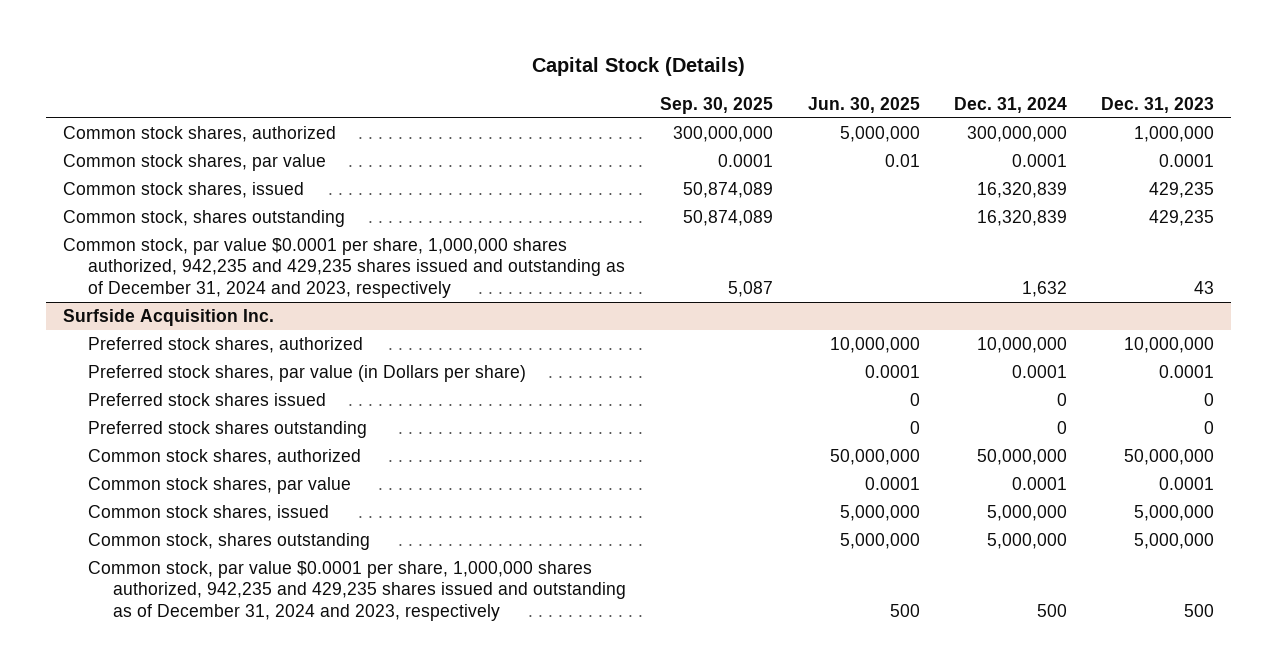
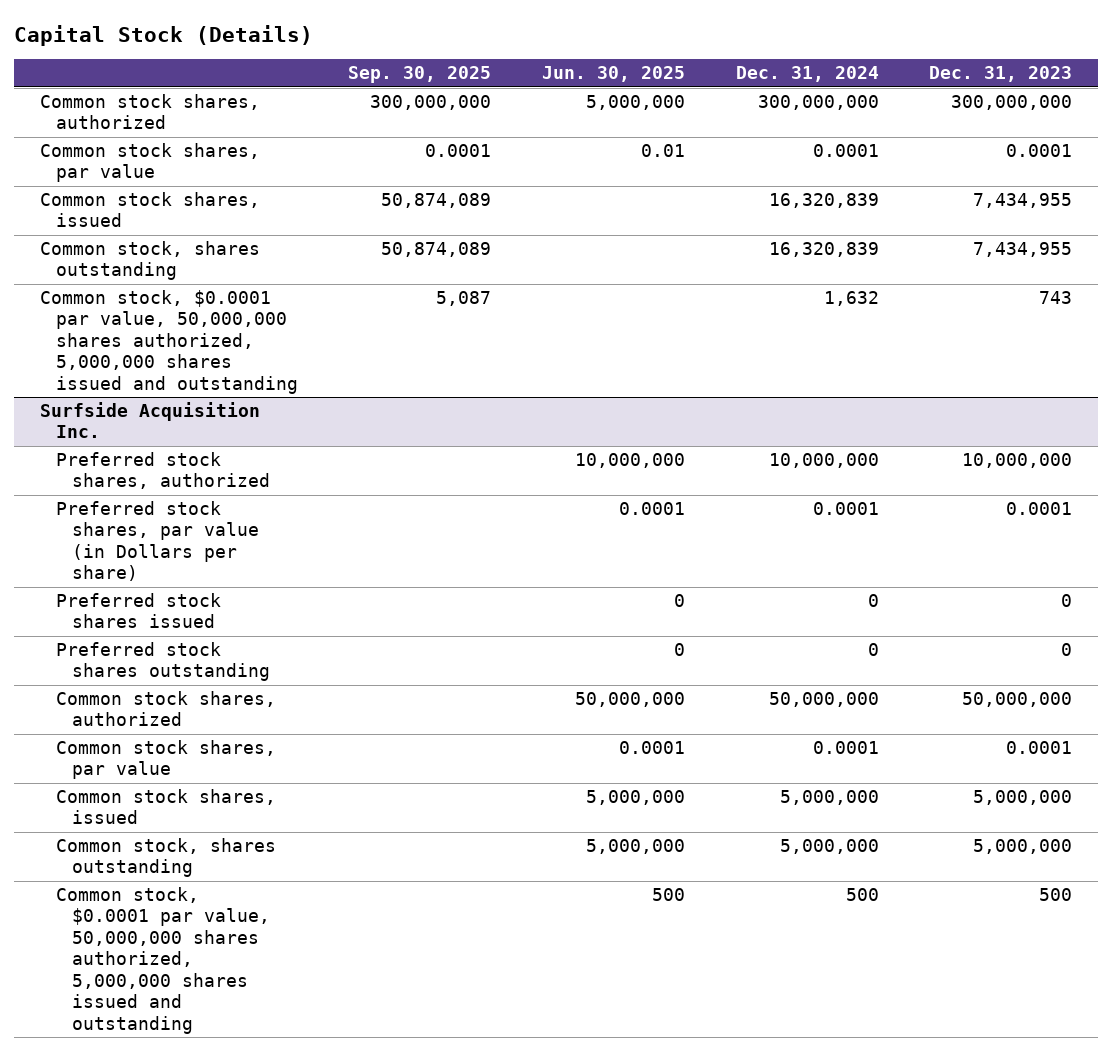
[1134,126,1215,143] 1,000,000 -> [951,95,1073,111] 300,000,000
[1149,182,1215,199] 429,235 -> [973,193,1073,209] 7,434,955
[1149,210,1215,227] 429,235 -> [973,242,1073,258] 7,434,955
[62,238,625,298] Common stock, par value $0.0001 per share, 1,000,000 shares authorized, 942,235 and 429,235 shares issued and outstanding as of December 31, 2024 and 2023, respectively -> [39,290,298,394] Common stock, $0.0001 par value, 50,000,000 shares authorized, 5,000,000 shares issued and outstanding
[1194,280,1215,294] 43 -> [1039,291,1073,305] 743
[87,561,626,621] Common stock, par value $0.0001 per share, 1,000,000 shares authorized, 942,235 and 429,235 shares issued and outstanding as of December 31, 2024 and 2023, respectively -> [55,887,271,1034] Common stock, $0.0001 par value, 50,000,000 shares authorized, 5,000,000 shares issued and outstanding

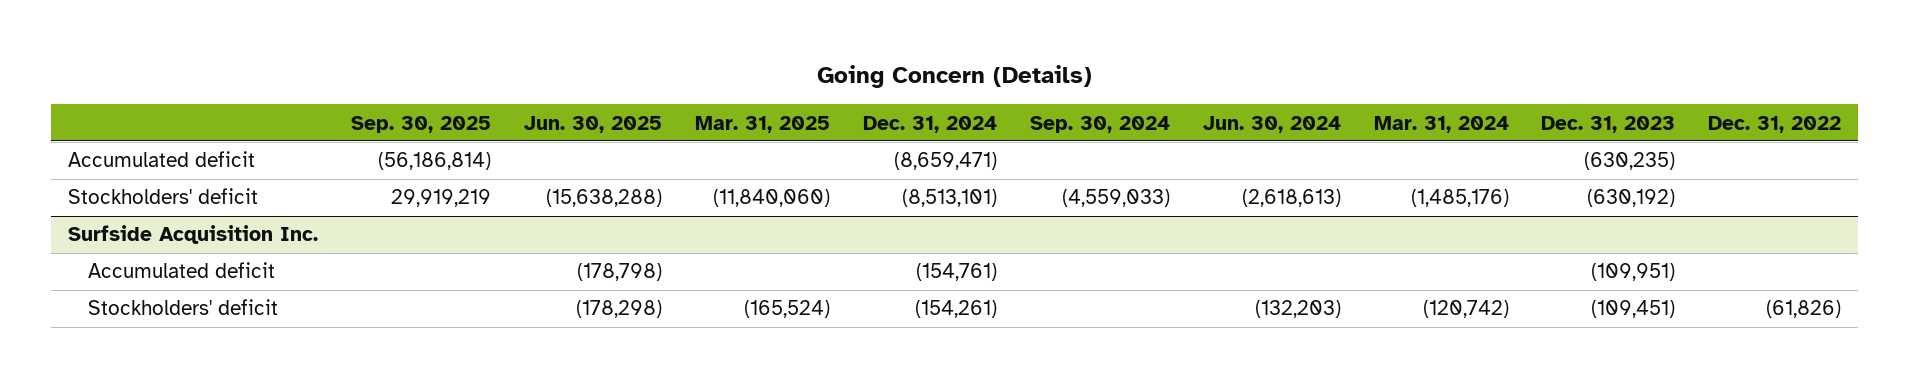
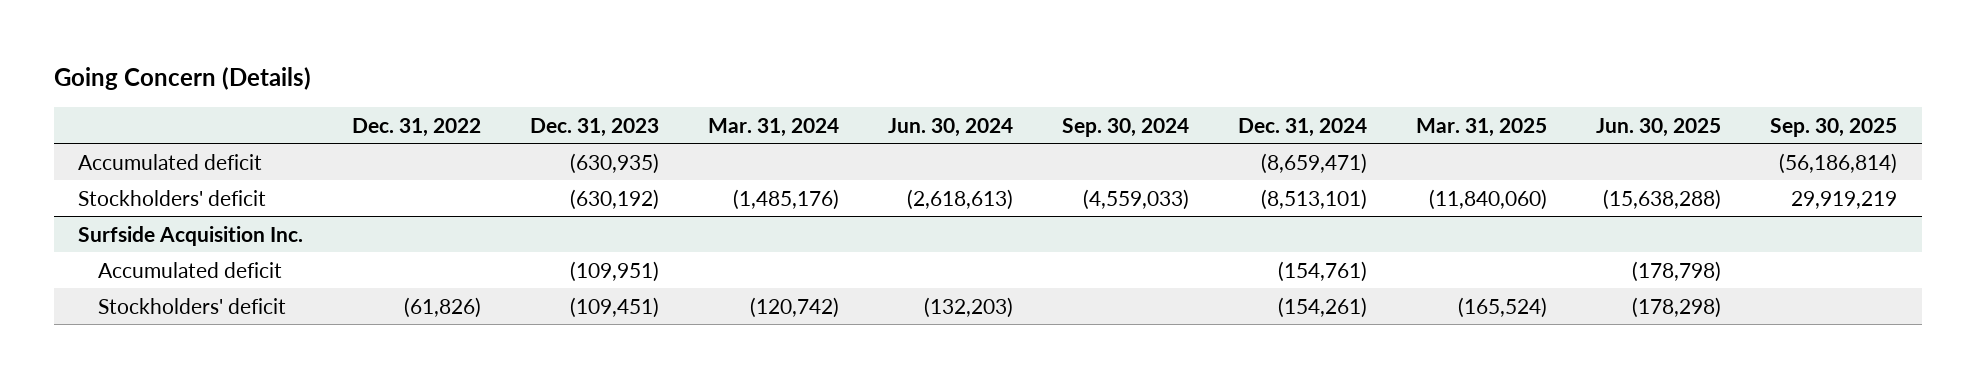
[1584,152,1676,171] (630,235) -> [570,152,660,174] (630,935)

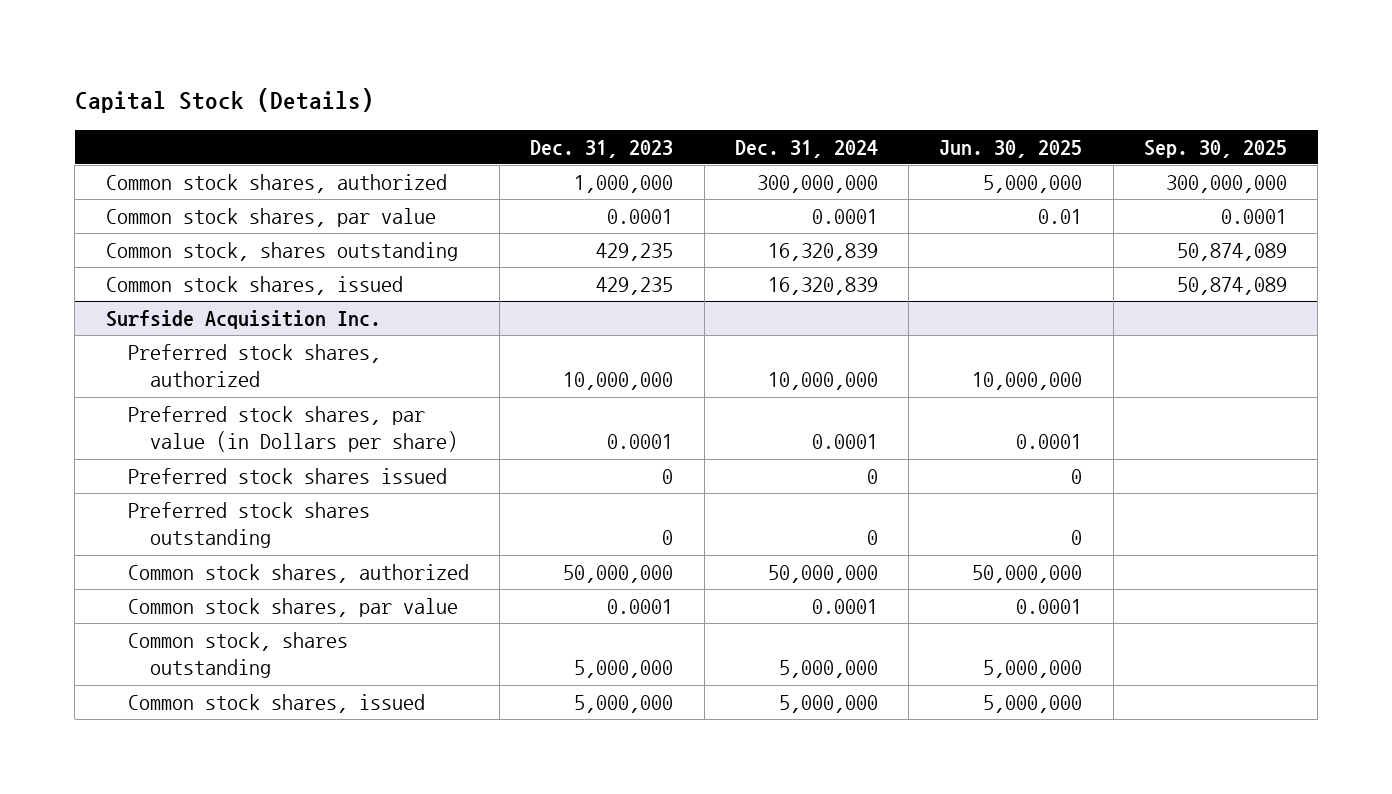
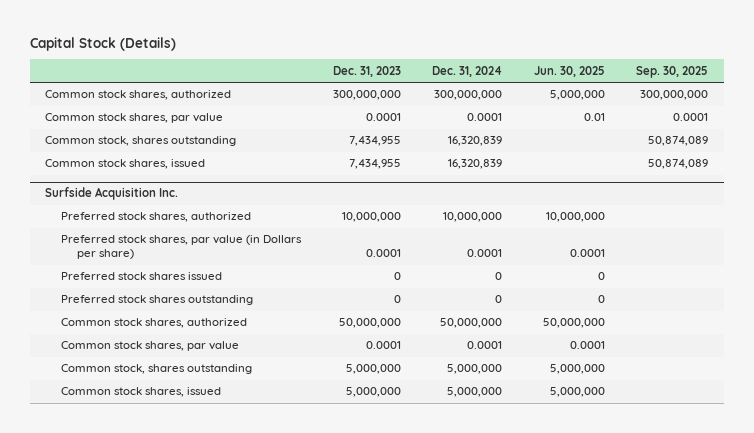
[574,175,674,194] 1,000,000 -> [332,90,401,101] 300,000,000
[596,243,674,262] 429,235 -> [348,136,401,147] 7,434,955
[596,277,674,296] 429,235 -> [348,159,401,170] 7,434,955

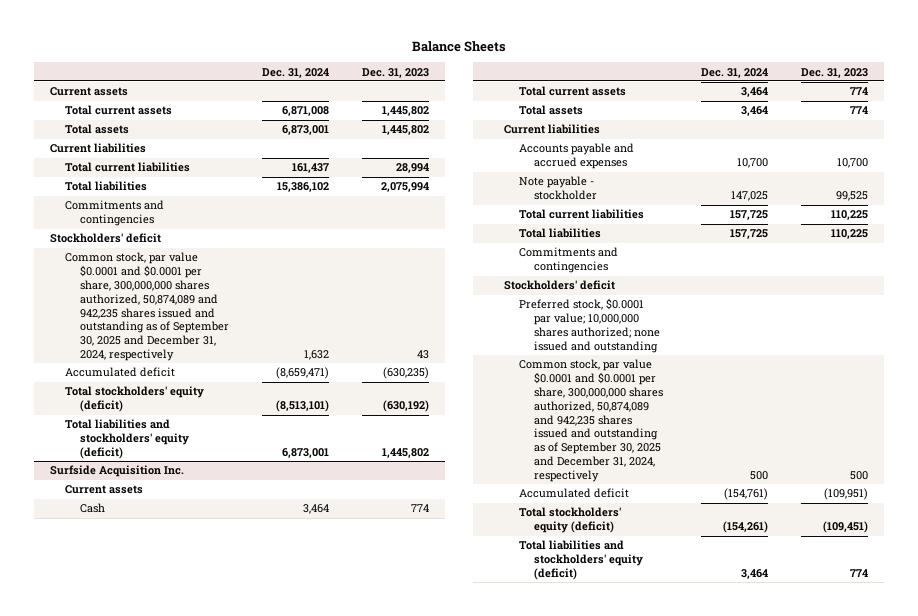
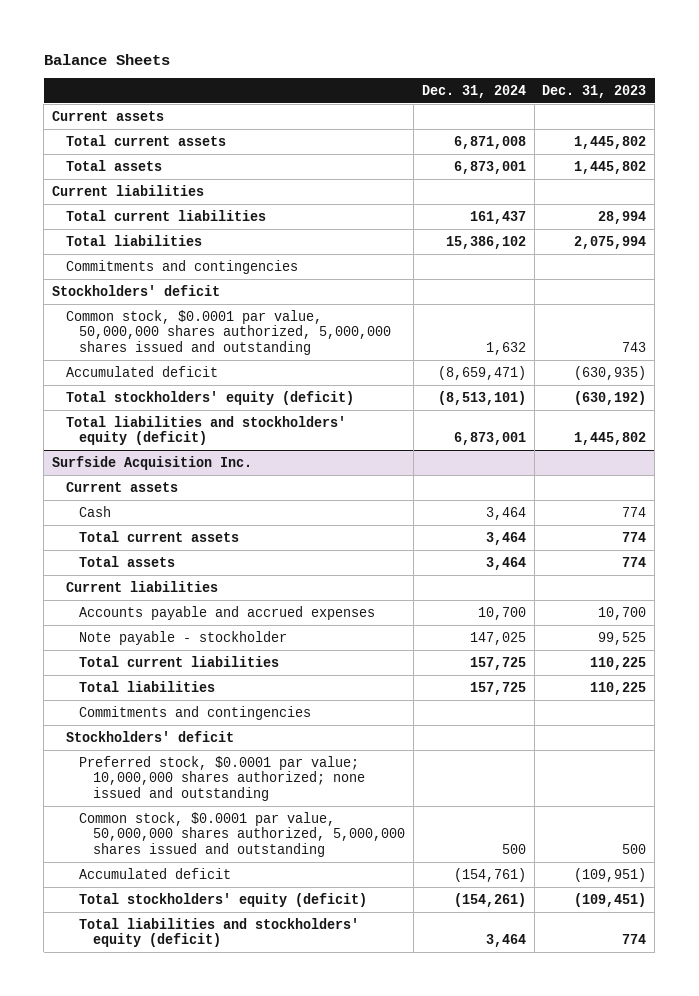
[64,252,229,362] Common stock, par value $0.0001 and $0.0001 per share, 300,000,000 shares authorized, 50,874,089 and 942,235 shares issued and outstanding as of September 30, 2025 and December 31, 2024, respectively -> [65,309,392,356] Common stock, $0.0001 par value, 50,000,000 shares authorized, 5,000,000 shares issued and outstanding
[416,350,429,360] 43 -> [622,342,647,353] 743
[382,367,429,380] (630,235) -> [574,365,647,380] (630,935)
[519,359,664,482] Common stock, par value $0.0001 and $0.0001 per share, 300,000,000 shares authorized, 50,874,089 and 942,235 shares issued and outstanding as of September 30, 2025 and December 31, 2024, respectively -> [79,811,406,858] Common stock, $0.0001 par value, 50,000,000 shares authorized, 5,000,000 shares issued and outstanding

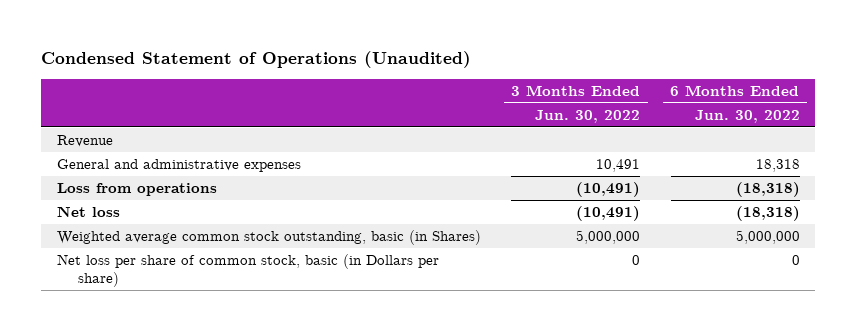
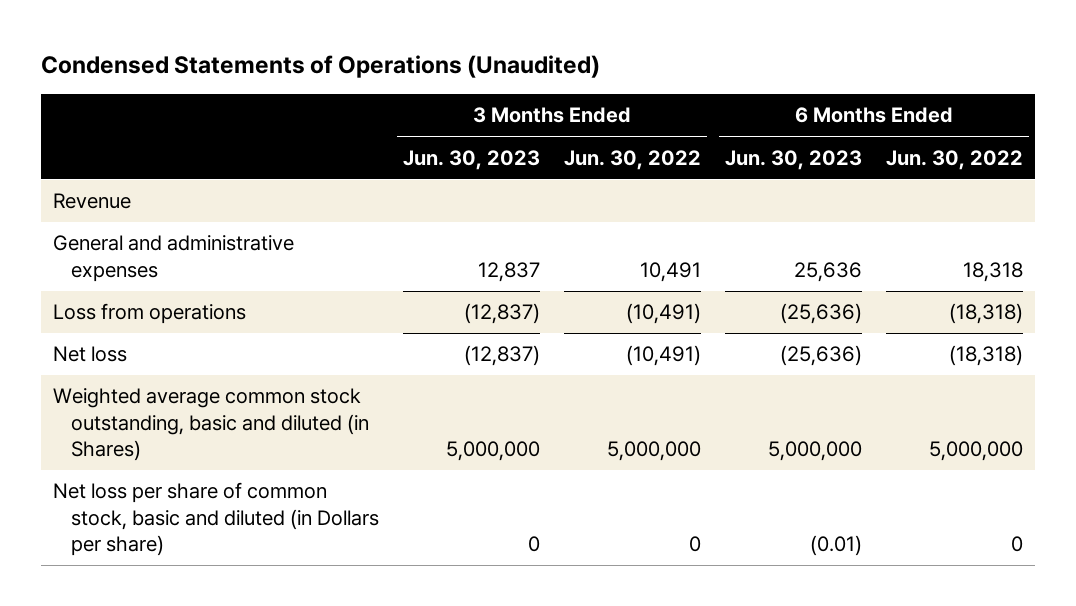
[41,51,472,69] Condensed Statement of Operations (Unaudited) -> [41,55,601,79] Condensed Statements of Operations (Unaudited)
none -> [403,149,541,170] Jun. 30, 2023
none -> [725,149,863,170] Jun. 30, 2023
[56,229,481,245] Weighted average common stock outstanding, basic (in Shares) -> [53,388,370,462] Weighted average common stock outstanding, basic and diluted (in Shares)
[56,253,439,287] Net loss per share of common stock, basic (in Dollars per share) -> [53,482,380,557] Net loss per share of common stock, basic and diluted (in Dollars per share)

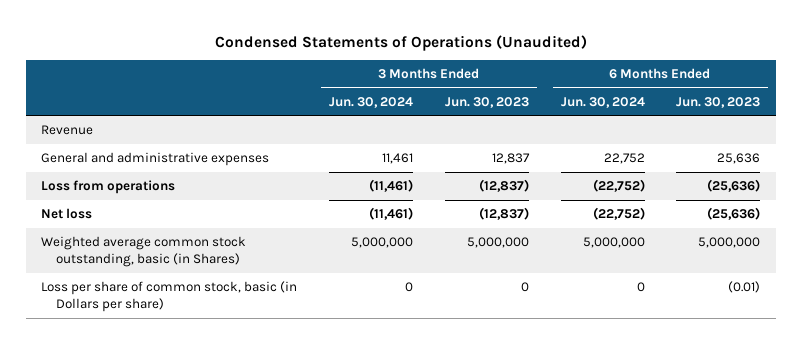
[564,149,702,170] Jun. 30, 2022 -> none
[885,149,1023,170] Jun. 30, 2022 -> none
none -> [329,96,414,108] Jun. 30, 2024
none -> [560,96,645,108] Jun. 30, 2024
[53,388,370,462] Weighted average common stock outstanding, basic and diluted (in Shares) -> [41,236,247,268] Weighted average common stock outstanding, basic (in Shares)
[53,482,380,557] Net loss per share of common stock, basic and diluted (in Dollars per share) -> [41,281,298,313] Loss per share of common stock, basic (in Dollars per share)

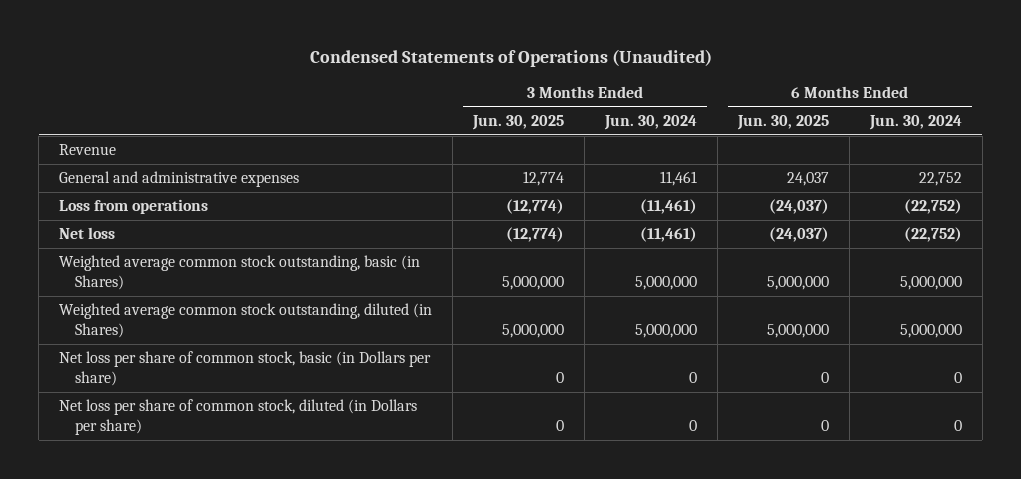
[444,96,529,108] Jun. 30, 2023 -> none
[676,96,761,108] Jun. 30, 2023 -> none
none -> [472,115,565,131] Jun. 30, 2025
none -> [736,115,829,131] Jun. 30, 2025
none -> [59,303,433,339] Weighted average common stock outstanding, diluted (in Shares)
[41,281,298,313] Loss per share of common stock, basic (in Dollars per share) -> [59,351,432,387] Net loss per share of common stock, basic (in Dollars per share)
none -> [59,399,418,436] Net loss per share of common stock, diluted (in Dollars per share)

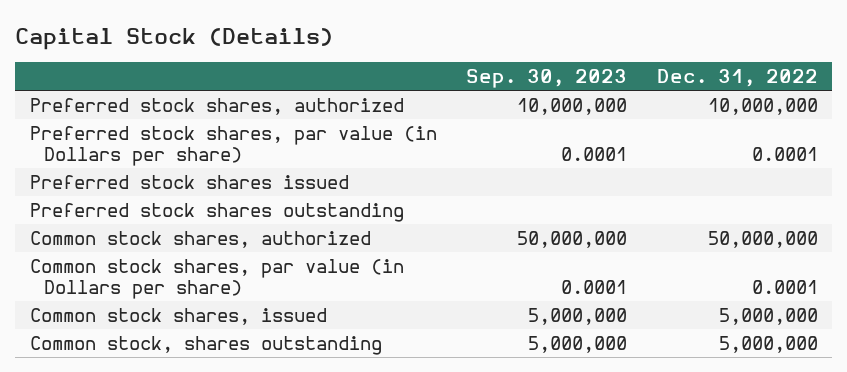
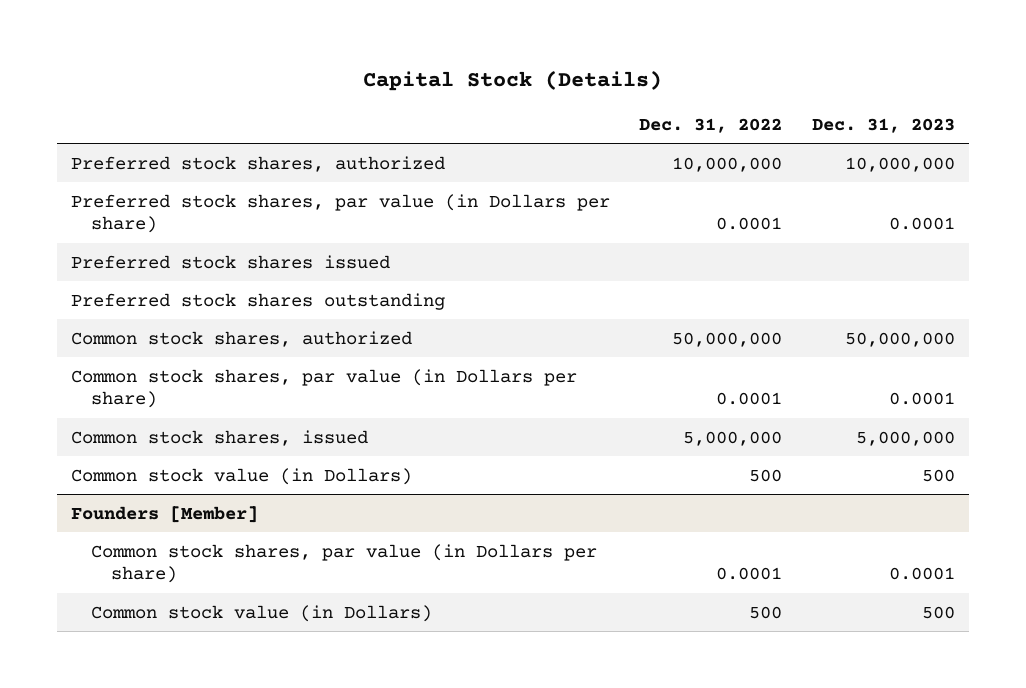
[466,69,628,89] Sep. 30, 2023 -> none
none -> [811,117,955,133] Dec. 31, 2023
[29,335,382,355] Common stock, shares outstanding -> none
none -> [71,467,413,485] Common stock value (in Dollars)
none -> [71,505,259,523] Founders [Member]
none -> [91,543,598,584] Common stock shares, par value (in Dollars per share)
none -> [91,604,433,622] Common stock value (in Dollars)

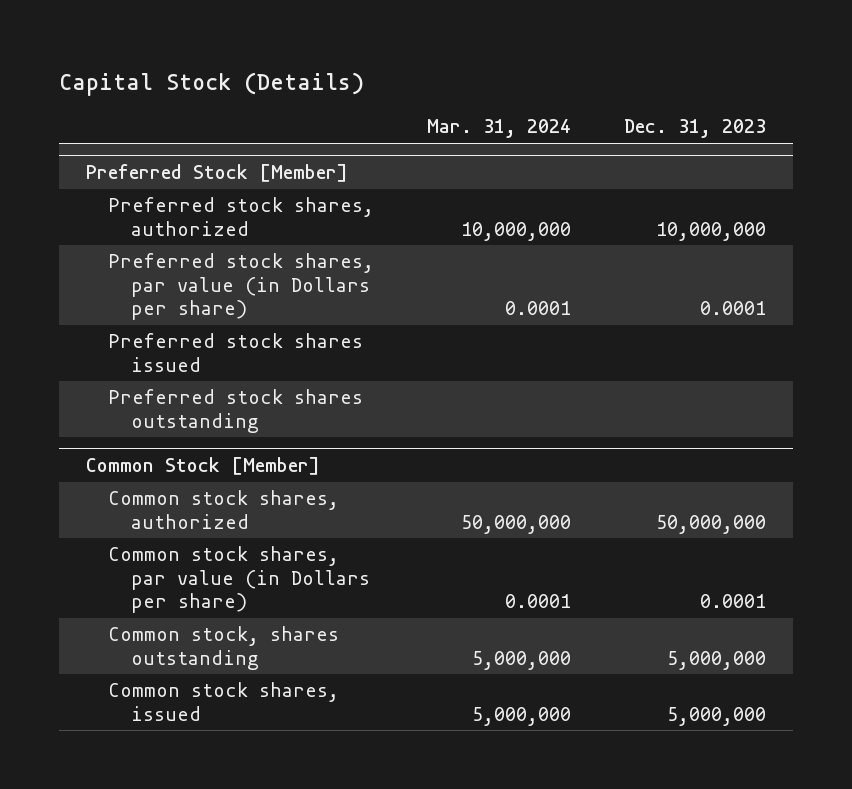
[639,117,783,133] Dec. 31, 2022 -> none
none -> [427,119,572,139] Mar. 31, 2024
none -> [85,164,348,183] Preferred Stock [Member]
none -> [85,457,320,476] Common Stock [Member]
none -> [108,626,340,670] Common stock, shares outstanding
[71,467,413,485] Common stock value (in Dollars) -> none
[71,505,259,523] Founders [Member] -> none
[91,543,598,584] Common stock shares, par value (in Dollars per share) -> none
[91,604,433,622] Common stock value (in Dollars) -> none

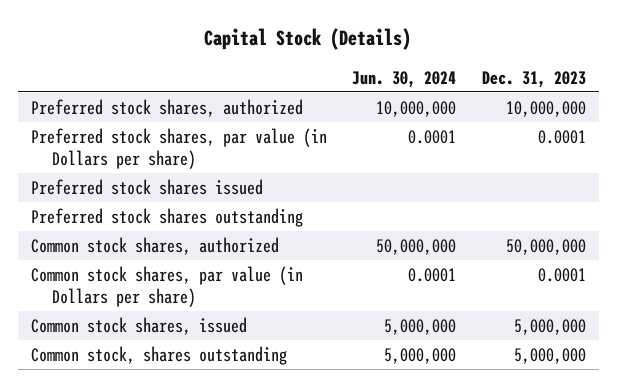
[427,119,572,139] Mar. 31, 2024 -> none
none -> [352,70,457,88] Jun. 30, 2024
[85,164,348,183] Preferred Stock [Member] -> none
[85,457,320,476] Common Stock [Member] -> none
[108,626,340,670] Common stock, shares outstanding -> none
none -> [30,345,287,365] Common stock, shares outstanding

